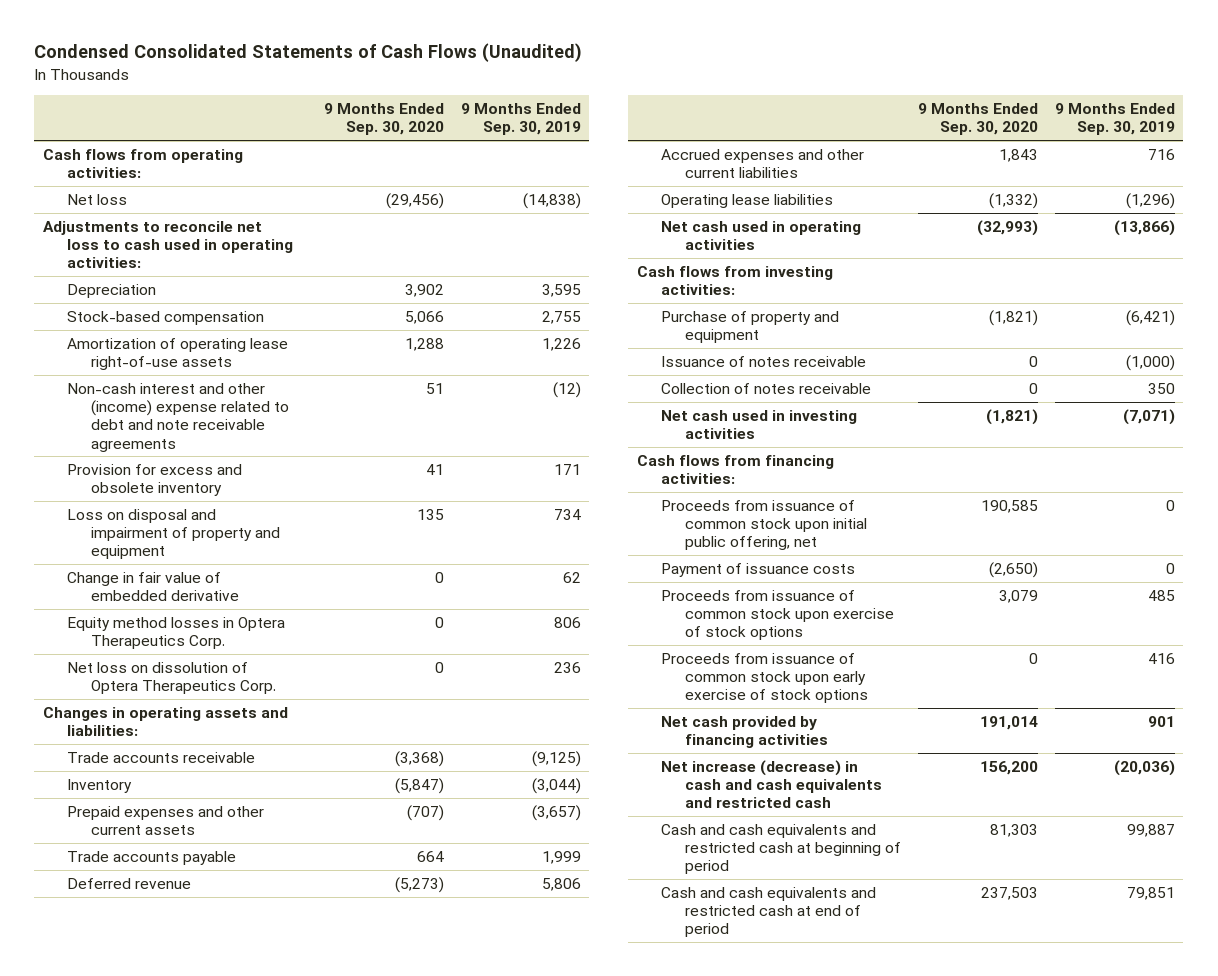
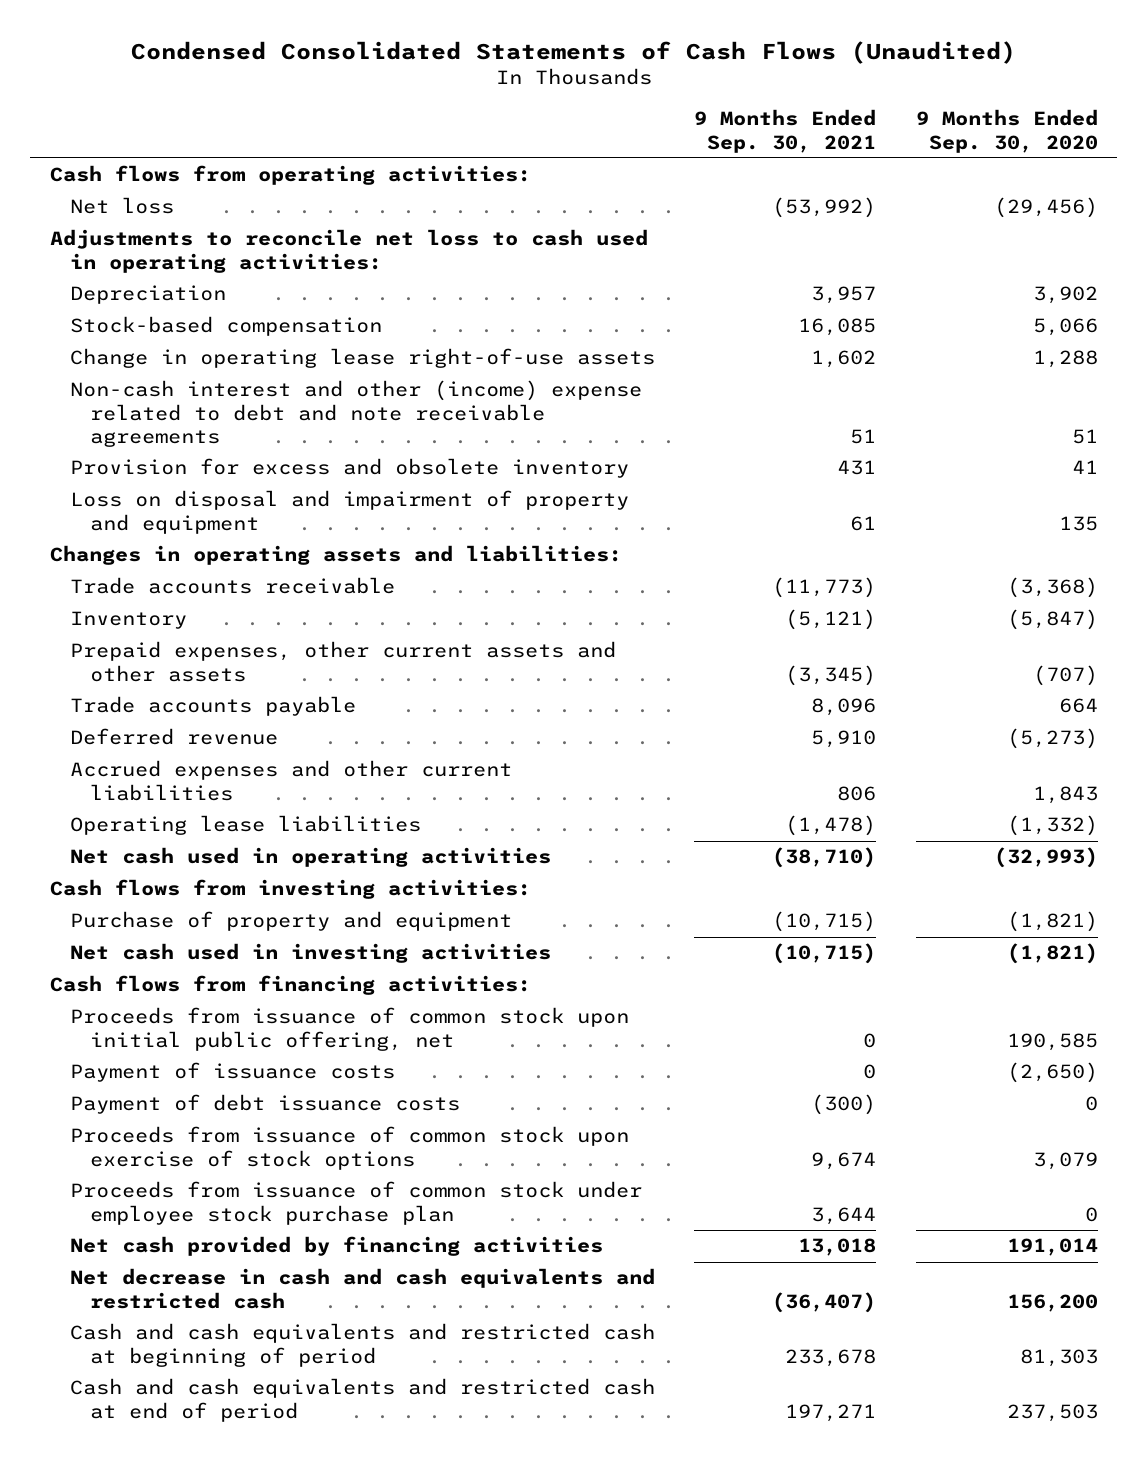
[460,103,581,136] 9 Months Ended Sep. 30, 2019 -> none
none -> [694,109,877,153] 9 Months Ended Sep. 30, 2021
[66,337,288,371] Amortization of operating lease right-of-use assets -> [69,348,655,369] Change in operating lease right-of-use assets
[66,571,239,602] Change in fair value of embedded derivative -> none
[66,616,285,650] Equity method losses in Optera Therapeutics Corp. -> none
[66,661,276,695] Net loss on dissolution of Optera Therapeutics Corp. -> none
[66,805,264,836] Prepaid expenses and other current assets -> [69,641,616,682] Prepaid expenses, other current assets and other assets
[660,355,866,367] Issuance of notes receivable -> none
[660,382,871,394] Collection of notes receivable -> none
none -> [69,1094,460,1115] Payment of debt issuance costs
[660,652,869,704] Proceeds from issuance of common stock upon early exercise of stock options -> none
none -> [69,1181,642,1225] Proceeds from issuance of common stock under employee stock purchase plan
[660,759,883,809] Net increase (decrease) in cash and cash equivalents and restricted cash -> [69,1268,655,1309] Net decrease in cash and cash equivalents and restricted cash

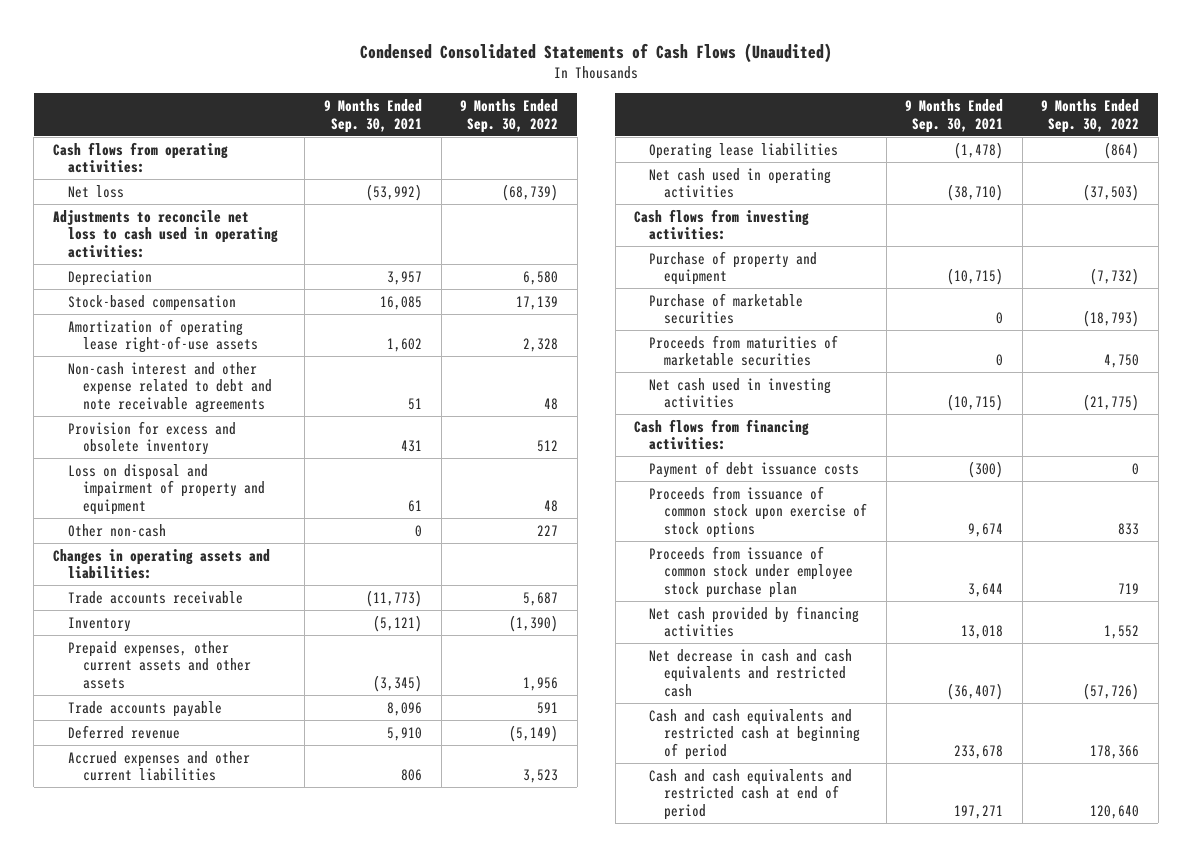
[915,109,1098,153] 9 Months Ended Sep. 30, 2020 -> none
none -> [460,98,559,133] 9 Months Ended Sep. 30, 2022
[69,348,655,369] Change in operating lease right-of-use assets -> [67,318,258,354] Amortization of operating lease right-of-use assets
[69,380,642,447] Non-cash interest and other (income) expense related to debt and note receivable agreements -> [67,361,272,414] Non-cash interest and other expense related to debt and note receivable agreements
none -> [67,523,166,537] Other non-cash
none -> [649,292,804,325] Purchase of marketable securities
none -> [649,334,839,367] Proceeds from maturities of marketable securities
[69,1007,629,1051] Proceeds from issuance of common stock upon initial public offering, net -> none
[69,1062,395,1083] Payment of issuance costs -> none

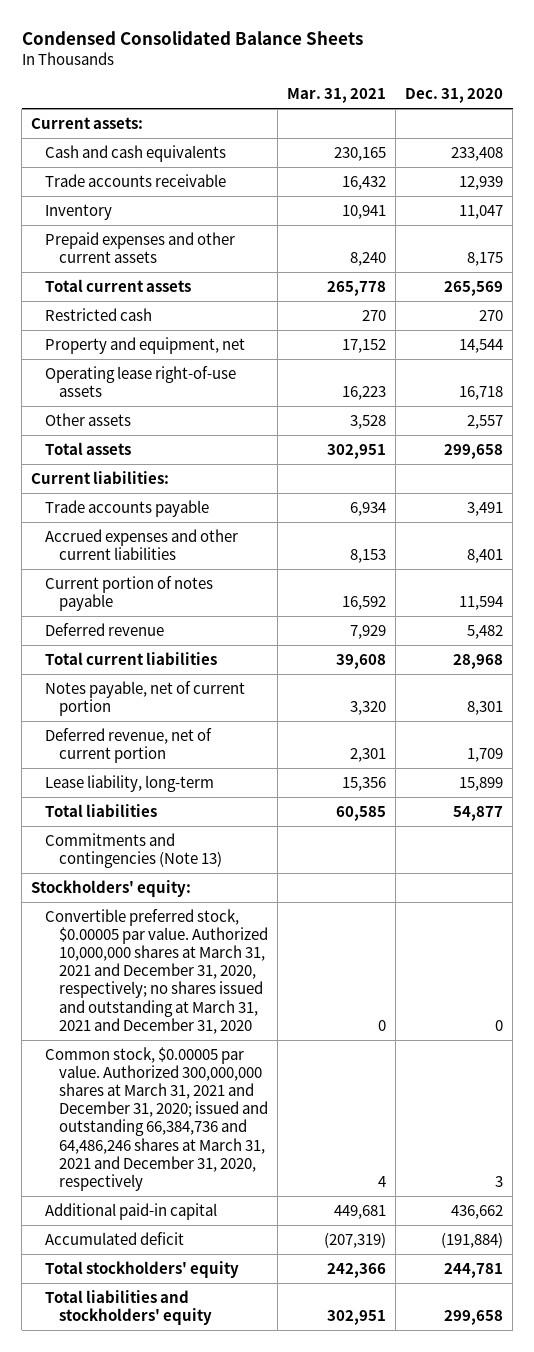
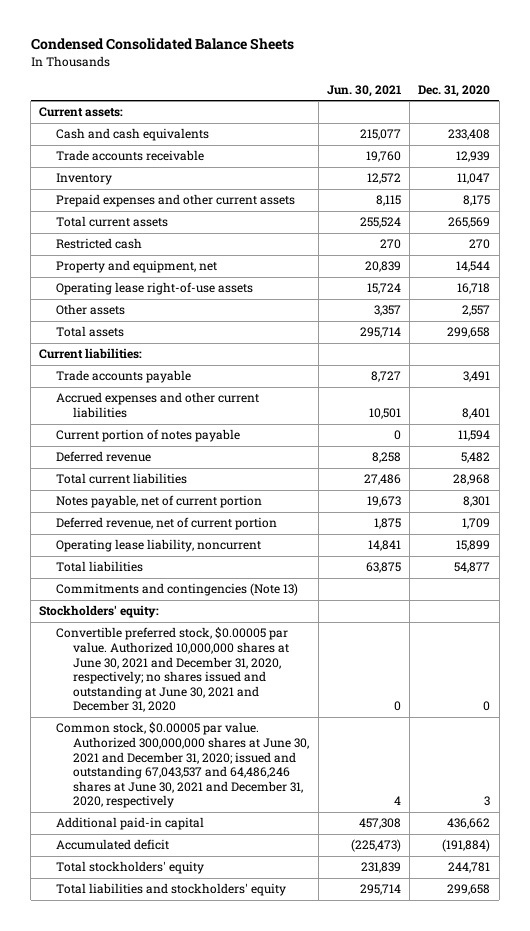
[286,88,386,104] Mar. 31, 2021 -> none
none -> [326,84,401,97] Jun. 30, 2021
[45,774,215,792] Lease liability, long-term -> [56,539,262,553] Operating lease liability, noncurrent
[45,908,268,1034] Convertible preferred stock, $0.00005 par value. Authorized 10,000,000 shares at March 31, 2021 and December 31, 2020, respectively; no shares issued and outstanding at March 31, 2021 and December 31, 2020 -> [56,627,290,713] Convertible preferred stock, $0.00005 par value. Authorized 10,000,000 shares at June 30, 2021 and December 31, 2020, respectively; no shares issued and outstanding at June 30, 2021 and December 31, 2020
[45,1046,268,1191] Common stock, $0.00005 par value. Authorized 300,000,000 shares at March 31, 2021 and December 31, 2020; issued and outstanding 66,384,736 and 64,486,246 shares at March 31, 2021 and December 31, 2020, respectively -> [56,722,310,809] Common stock, $0.00005 par value. Authorized 300,000,000 shares at June 30, 2021 and December 31, 2020; issued and outstanding 67,043,537 and 64,486,246 shares at June 30, 2021 and December 31, 2020, respectively

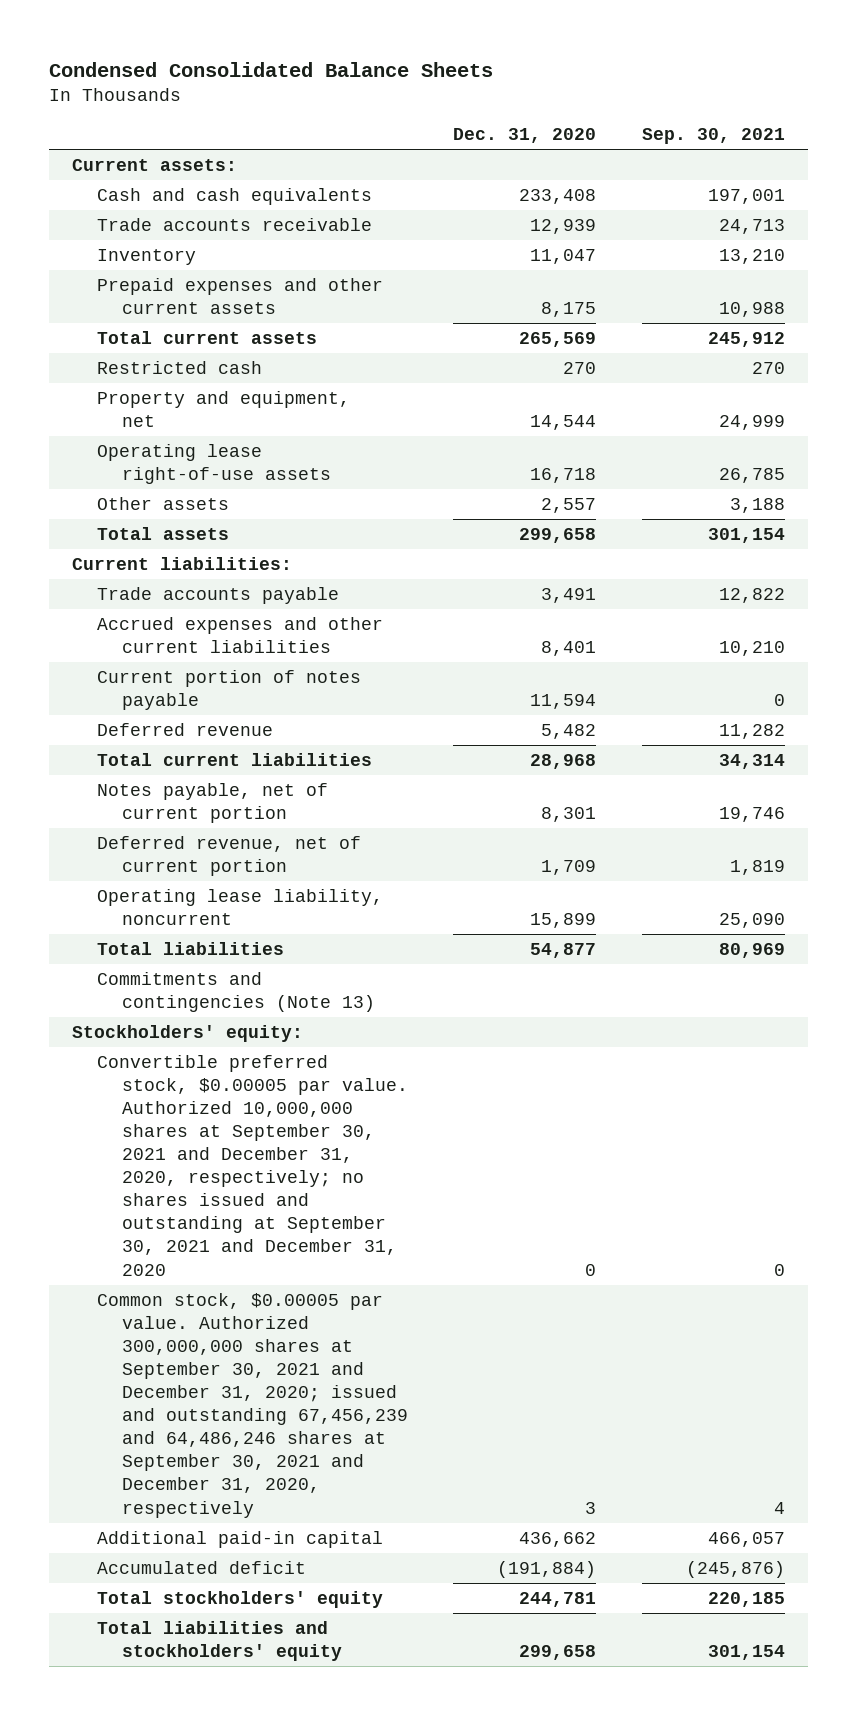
[326,84,401,97] Jun. 30, 2021 -> none
none -> [642,127,786,144] Sep. 30, 2021
[56,627,290,713] Convertible preferred stock, $0.00005 par value. Authorized 10,000,000 shares at June 30, 2021 and December 31, 2020, respectively; no shares issued and outstanding at June 30, 2021 and December 31, 2020 -> [96,1054,408,1276] Convertible preferred stock, $0.00005 par value. Authorized 10,000,000 shares at September 30, 2021 and December 31, 2020, respectively; no shares issued and outstanding at September 30, 2021 and December 31, 2020
[56,722,310,809] Common stock, $0.00005 par value. Authorized 300,000,000 shares at June 30, 2021 and December 31, 2020; issued and outstanding 67,043,537 and 64,486,246 shares at June 30, 2021 and December 31, 2020, respectively -> [96,1292,408,1518] Common stock, $0.00005 par value. Authorized 300,000,000 shares at September 30, 2021 and December 31, 2020; issued and outstanding 67,456,239 and 64,486,246 shares at September 30, 2021 and December 31, 2020, respectively

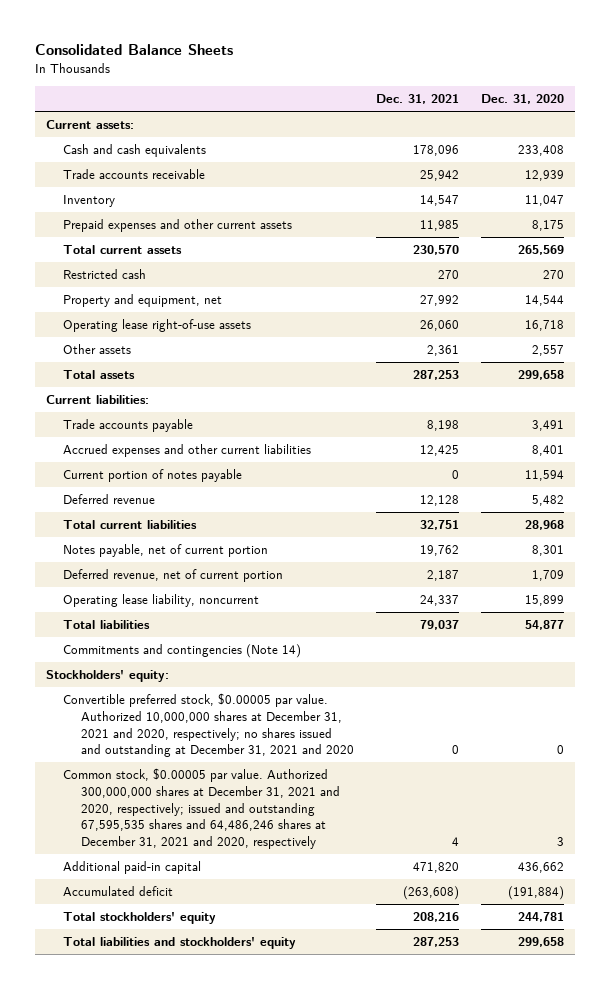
[49,61,494,77] Condensed Consolidated Balance Sheets -> [34,44,233,56] Consolidated Balance Sheets
[642,127,786,144] Sep. 30, 2021 -> none
none -> [376,94,460,105] Dec. 31, 2021
[96,971,375,1012] Commitments and contingencies (Note 13) -> [63,644,302,659] Commitments and contingencies (Note 14)
[96,1054,408,1276] Convertible preferred stock, $0.00005 par value. Authorized 10,000,000 shares at September 30, 2021 and December 31, 2020, respectively; no shares issued and outstanding at September 30, 2021 and December 31, 2020 -> [63,693,355,758] Convertible preferred stock, $0.00005 par value. Authorized 10,000,000 shares at December 31, 2021 and 2020, respectively; no shares issued and outstanding at December 31, 2021 and 2020
[96,1292,408,1518] Common stock, $0.00005 par value. Authorized 300,000,000 shares at September 30, 2021 and December 31, 2020; issued and outstanding 67,456,239 and 64,486,246 shares at September 30, 2021 and December 31, 2020, respectively -> [63,768,341,850] Common stock, $0.00005 par value. Authorized 300,000,000 shares at December 31, 2021 and 2020, respectively; issued and outstanding 67,595,535 shares and 64,486,246 shares at December 31, 2021 and 2020, respectively

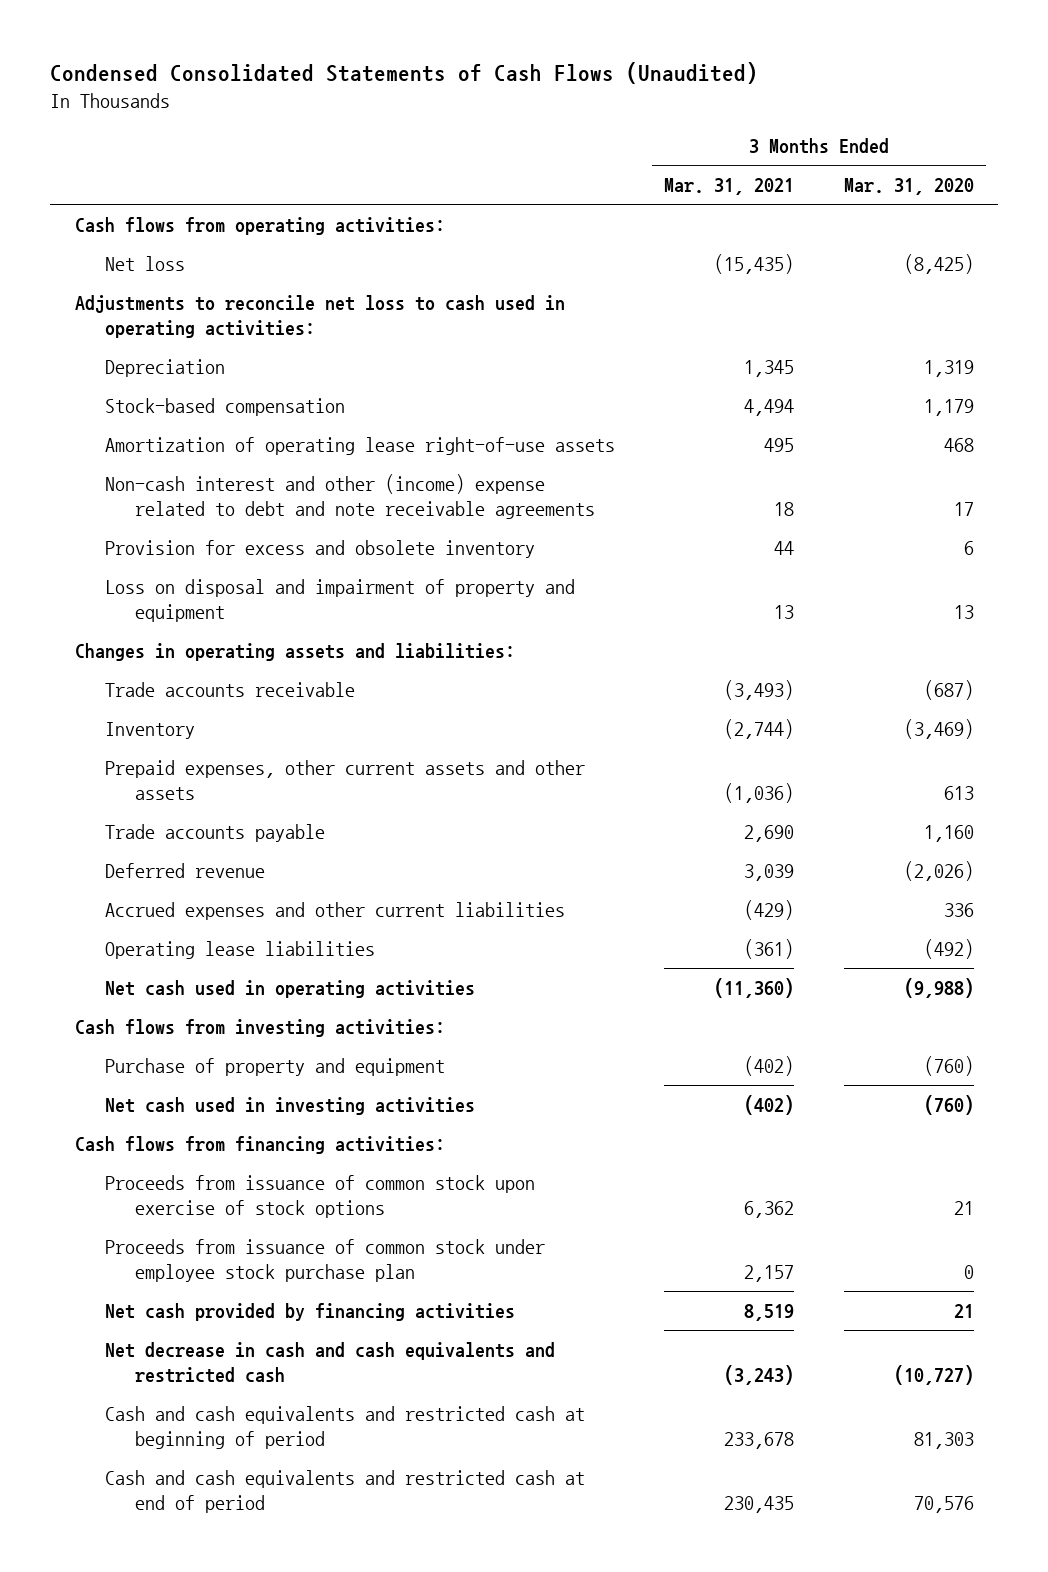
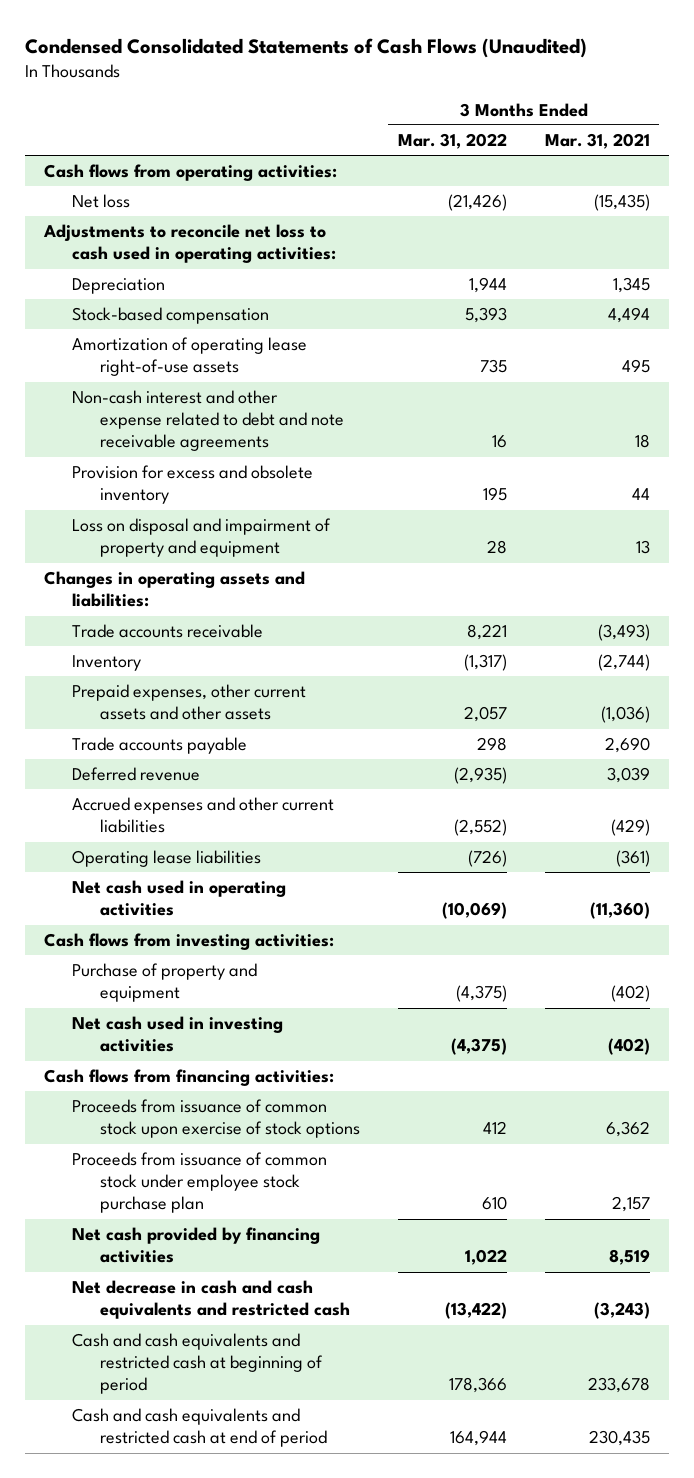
[843,178,974,196] Mar. 31, 2020 -> none
none -> [397,132,507,149] Mar. 31, 2022
[104,473,595,519] Non-cash interest and other (income) expense related to debt and note receivable agreements -> [71,390,344,452] Non-cash interest and other expense related to debt and note receivable agreements

